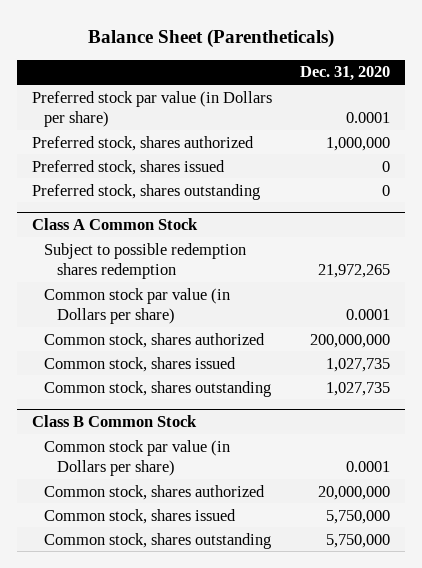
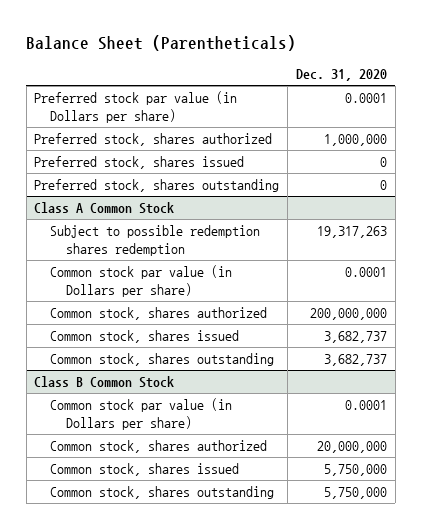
[318,264,391,279] 21,972,265 -> [316,226,387,239] 19,317,263
[326,357,391,372] 1,027,735 -> [323,331,387,344] 3,682,737
[326,381,391,396] 1,027,735 -> [323,354,387,367] 3,682,737

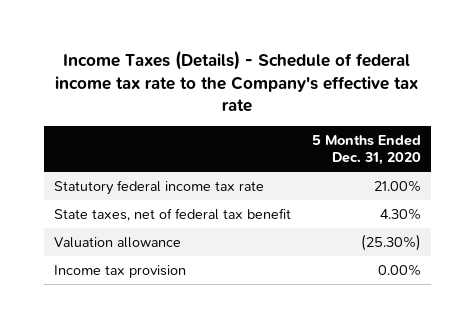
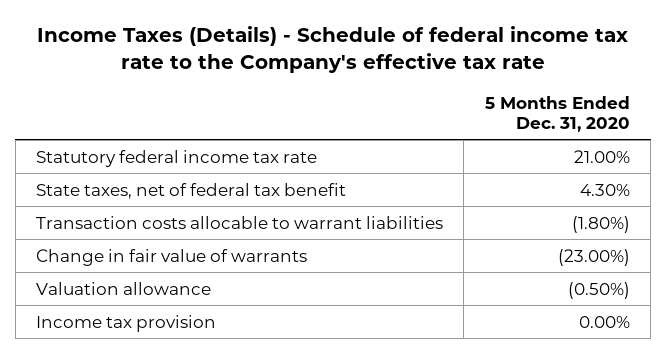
none -> [36,215,444,229] Transaction costs allocable to warrant liabilities
none -> [36,248,308,266] Change in fair value of warrants
[360,233,421,251] (25.30%) -> [567,281,630,299] (0.50%)

